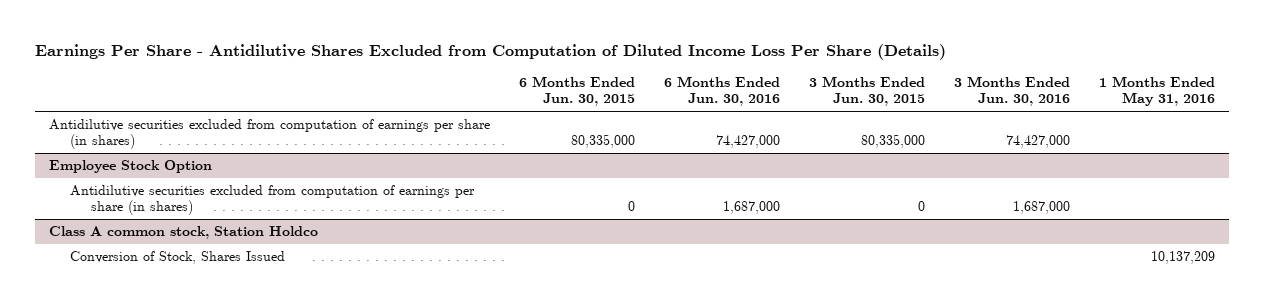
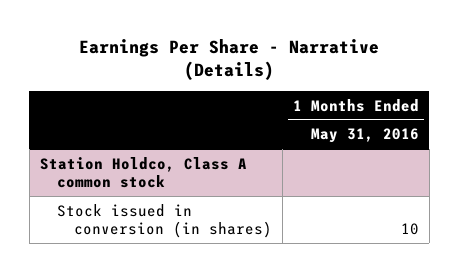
[34,44,946,61] Earnings Per Share - Antidilutive Shares Excluded from Computation of Diluted Income Loss Per Share (Details) -> [79,38,380,80] Earnings Per Share - Narrative (Details)
[519,76,636,107] 6 Months Ended Jun. 30, 2015 -> none
[664,76,781,107] 6 Months Ended Jun. 30, 2016 -> none
[809,76,926,107] 3 Months Ended Jun. 30, 2015 -> none
[954,76,1071,107] 3 Months Ended Jun. 30, 2016 -> none
[49,119,491,150] Antidilutive securities excluded from computation of earnings per share (in shares) -> none
[49,160,213,174] Employee Stock Option -> none
[70,185,476,216] Antidilutive securities excluded from computation of earnings per share (in shares) -> none
[49,226,319,240] Class A common stock, Station Holdco -> [39,156,247,188] Station Holdco, Class A common stock
[70,251,286,265] Conversion of Stock, Shares Issued -> [56,203,272,238] Stock issued in conversion (in shares)
[1150,251,1215,265] 10,137,209 -> [400,222,419,235] 10

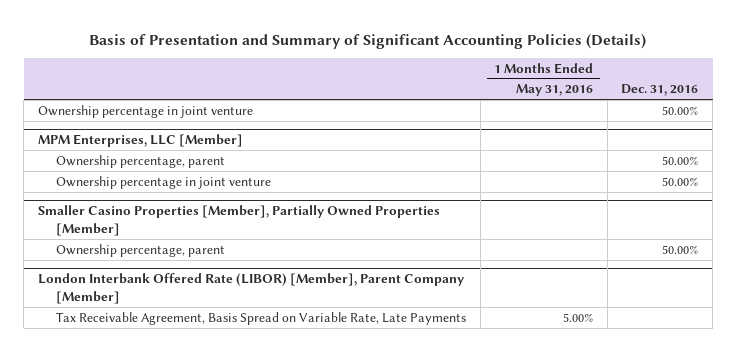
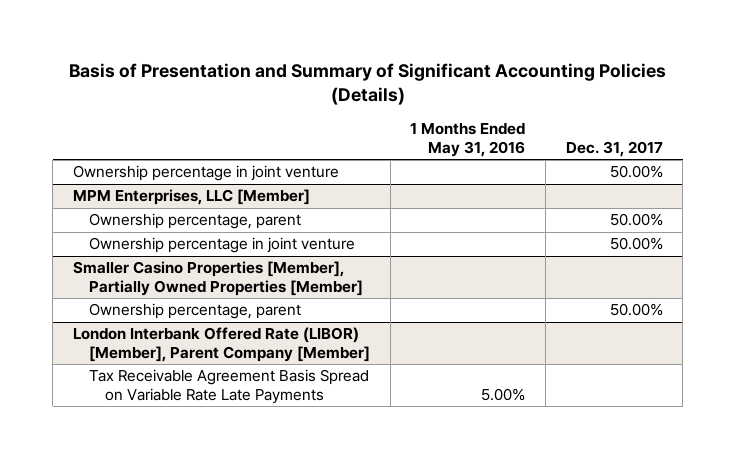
[621,84,699,97] Dec. 31, 2016 -> none
none -> [565,140,663,157] Dec. 31, 2017
[56,311,467,325] Tax Receivable Agreement, Basis Spread on Variable Rate, Late Payments -> [89,369,370,404] Tax Receivable Agreement Basis Spread on Variable Rate Late Payments

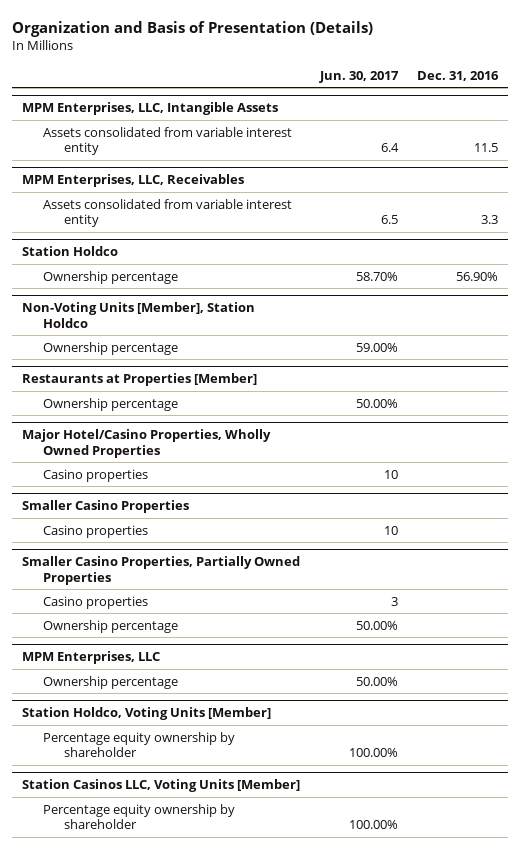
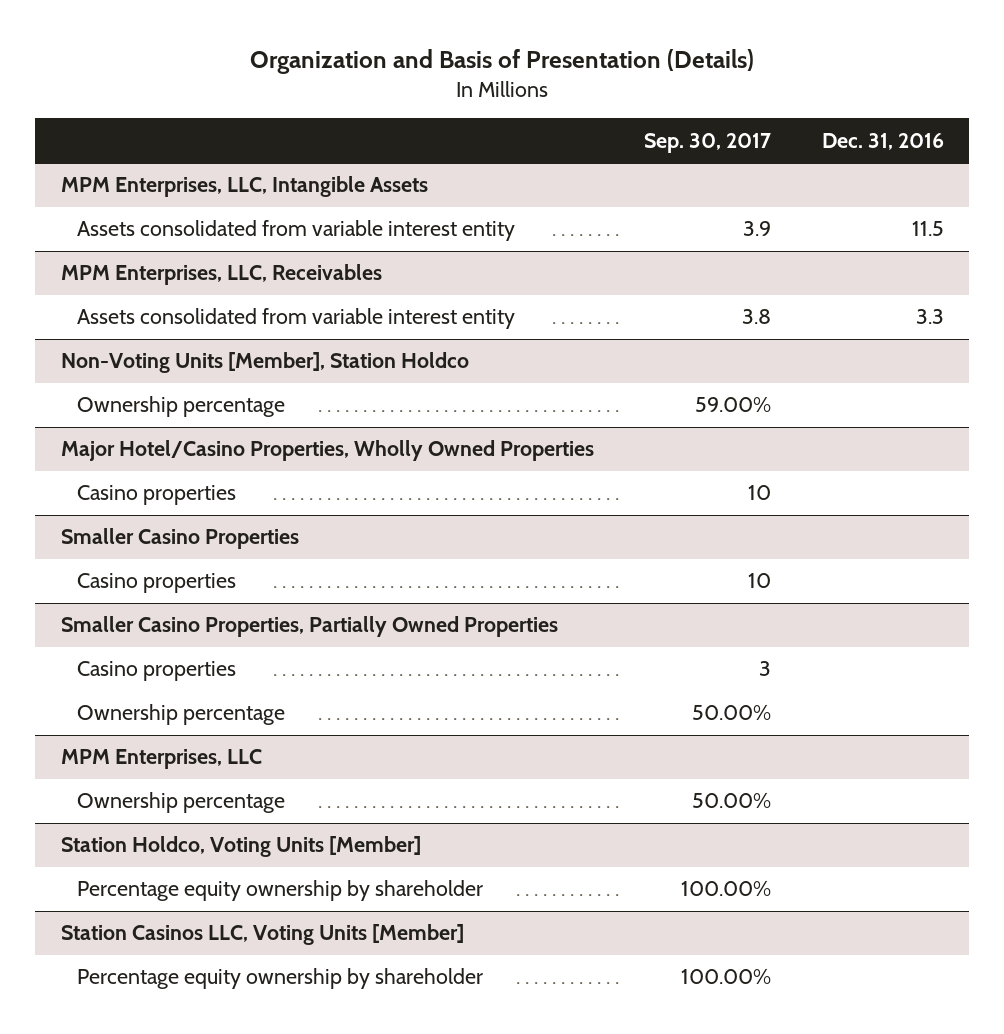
[318,70,399,83] Jun. 30, 2017 -> none
none -> [644,132,772,153] Sep. 30, 2017
[22,246,119,257] Station Holdco -> none
[42,270,178,284] Ownership percentage -> none
[22,373,258,387] Restaurants at Properties [Member] -> none
[42,397,178,411] Ownership percentage -> none

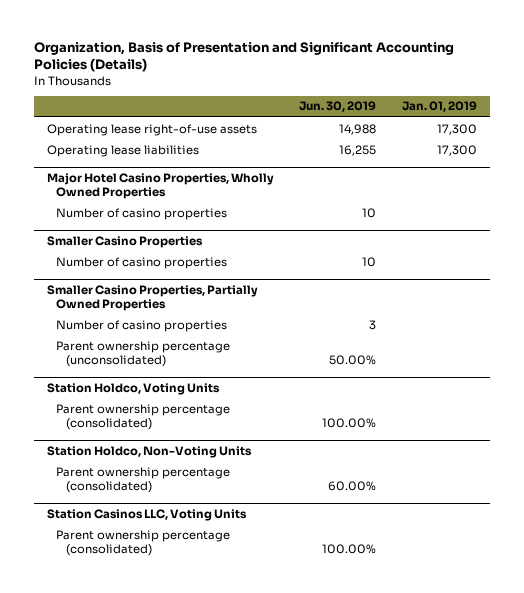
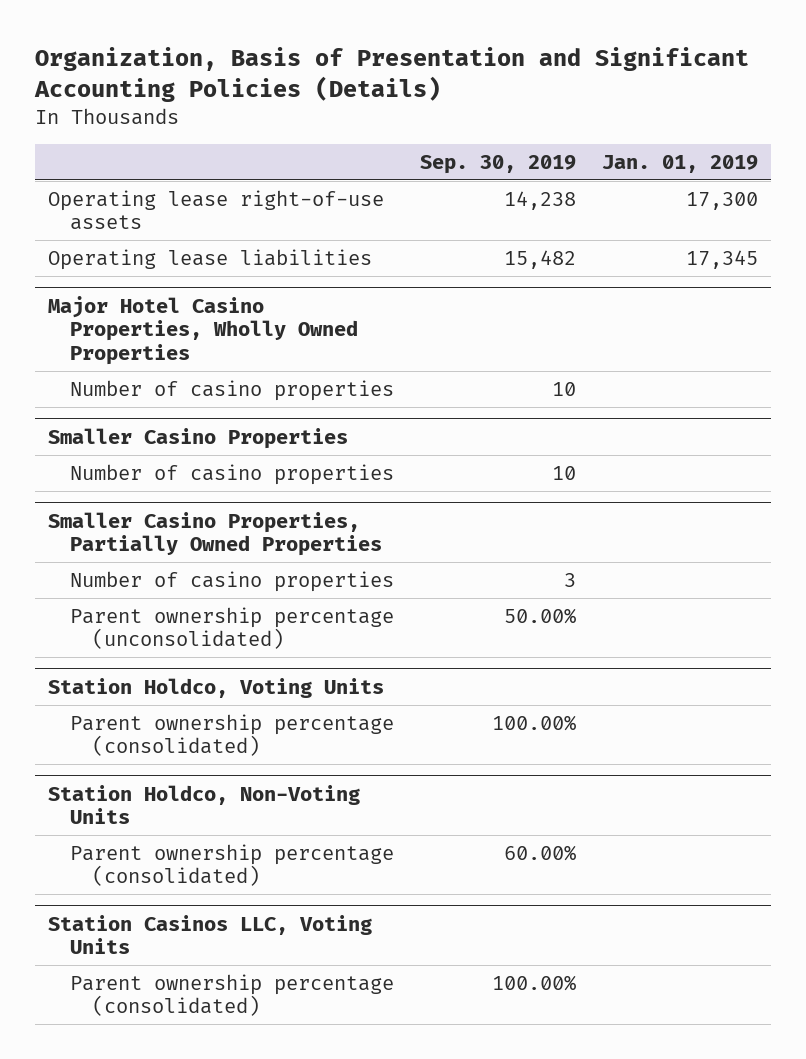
[299,101,377,113] Jun. 30, 2019 -> none
none -> [420,154,577,174] Sep. 30, 2019
[436,144,477,156] 17,300 -> [686,249,759,269] 17,345

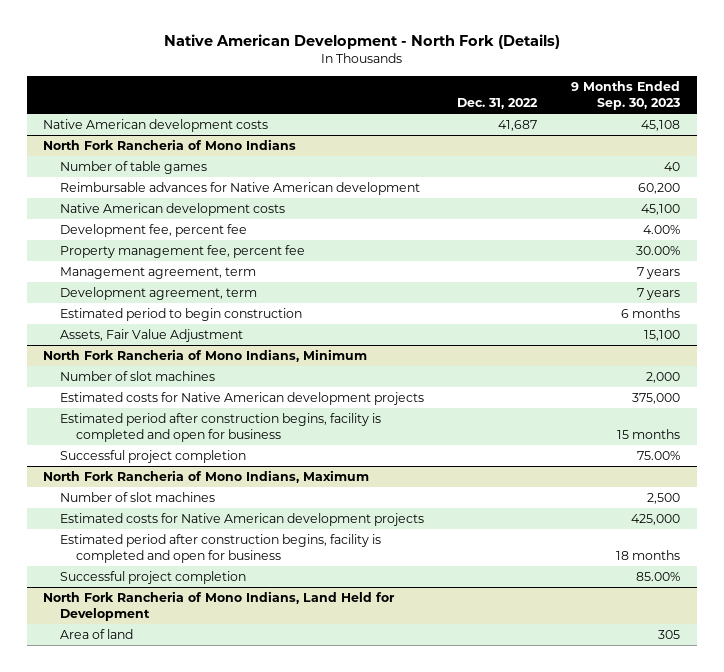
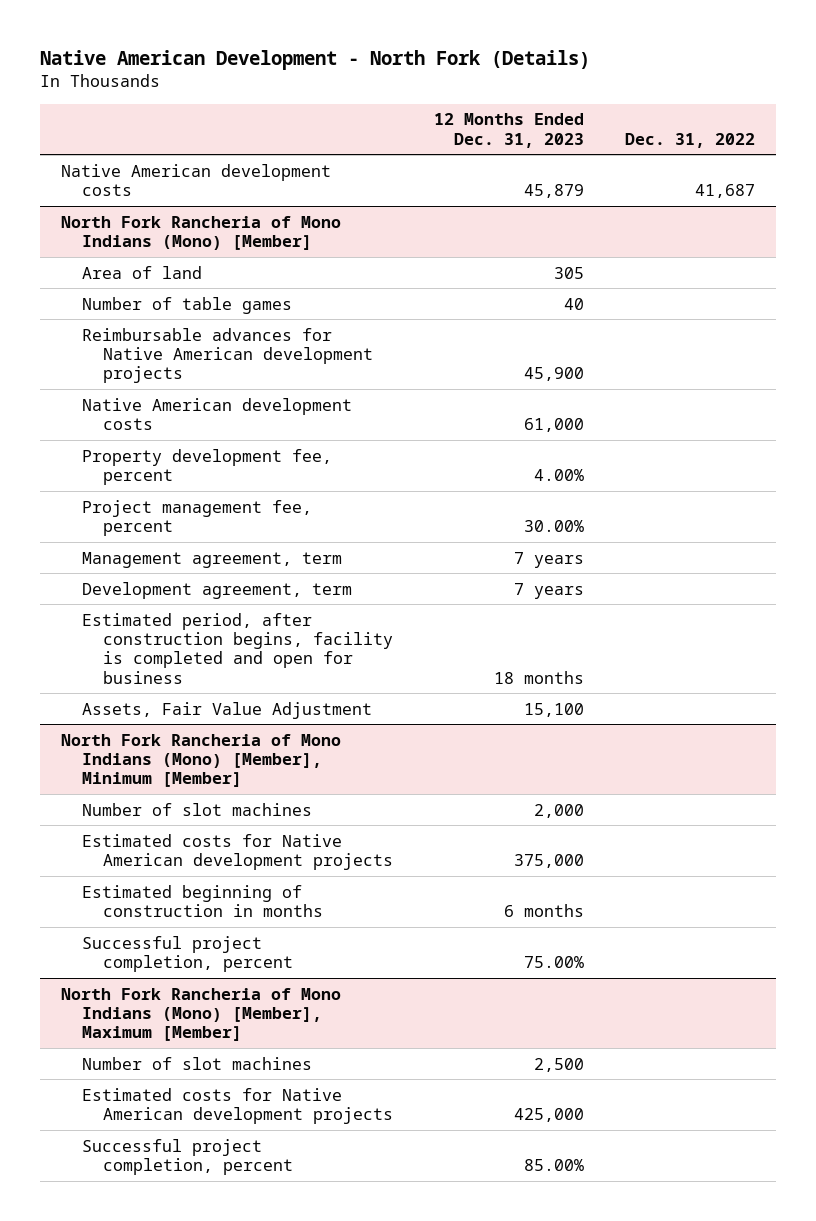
[571,81,681,111] 9 Months Ended Sep. 30, 2023 -> none
none -> [433,113,584,148] 12 Months Ended Dec. 31, 2023
[43,138,297,150] North Fork Rancheria of Mono Indians -> [60,215,341,250] North Fork Rancheria of Mono Indians (Mono) [Member]
none -> [81,265,202,279] Area of land
[59,181,420,195] Reimbursable advances for Native American development -> [81,327,373,384] Reimbursable advances for Native American development projects
[59,223,247,237] Development fee, percent fee -> [81,448,332,485] Property development fee, percent
[59,244,305,258] Property management fee, percent fee -> [81,499,312,536] Project management fee, percent
[59,307,302,321] Estimated period to begin construction -> none
none -> [81,612,393,684] Estimated period, after construction begins, facility is completed and open for business
[43,348,368,362] North Fork Rancheria of Mono Indians, Minimum -> [60,733,341,788] North Fork Rancheria of Mono Indians (Mono) [Member], Minimum [Member]
[59,412,381,443] Estimated period after construction begins, facility is completed and open for business -> none
none -> [81,884,323,917] Estimated beginning of construction in months
[59,449,246,463] Successful project completion -> [81,935,293,972] Successful project completion, percent
[43,469,370,483] North Fork Rancheria of Mono Indians, Maximum -> [60,987,341,1042] North Fork Rancheria of Mono Indians (Mono) [Member], Maximum [Member]
[59,533,381,564] Estimated period after construction begins, facility is completed and open for business -> none
[43,590,396,622] North Fork Rancheria of Mono Indians, Land Held for Development -> none
[59,628,133,639] Area of land -> none
[59,570,246,584] Successful project completion -> [81,1138,293,1175] Successful project completion, percent

